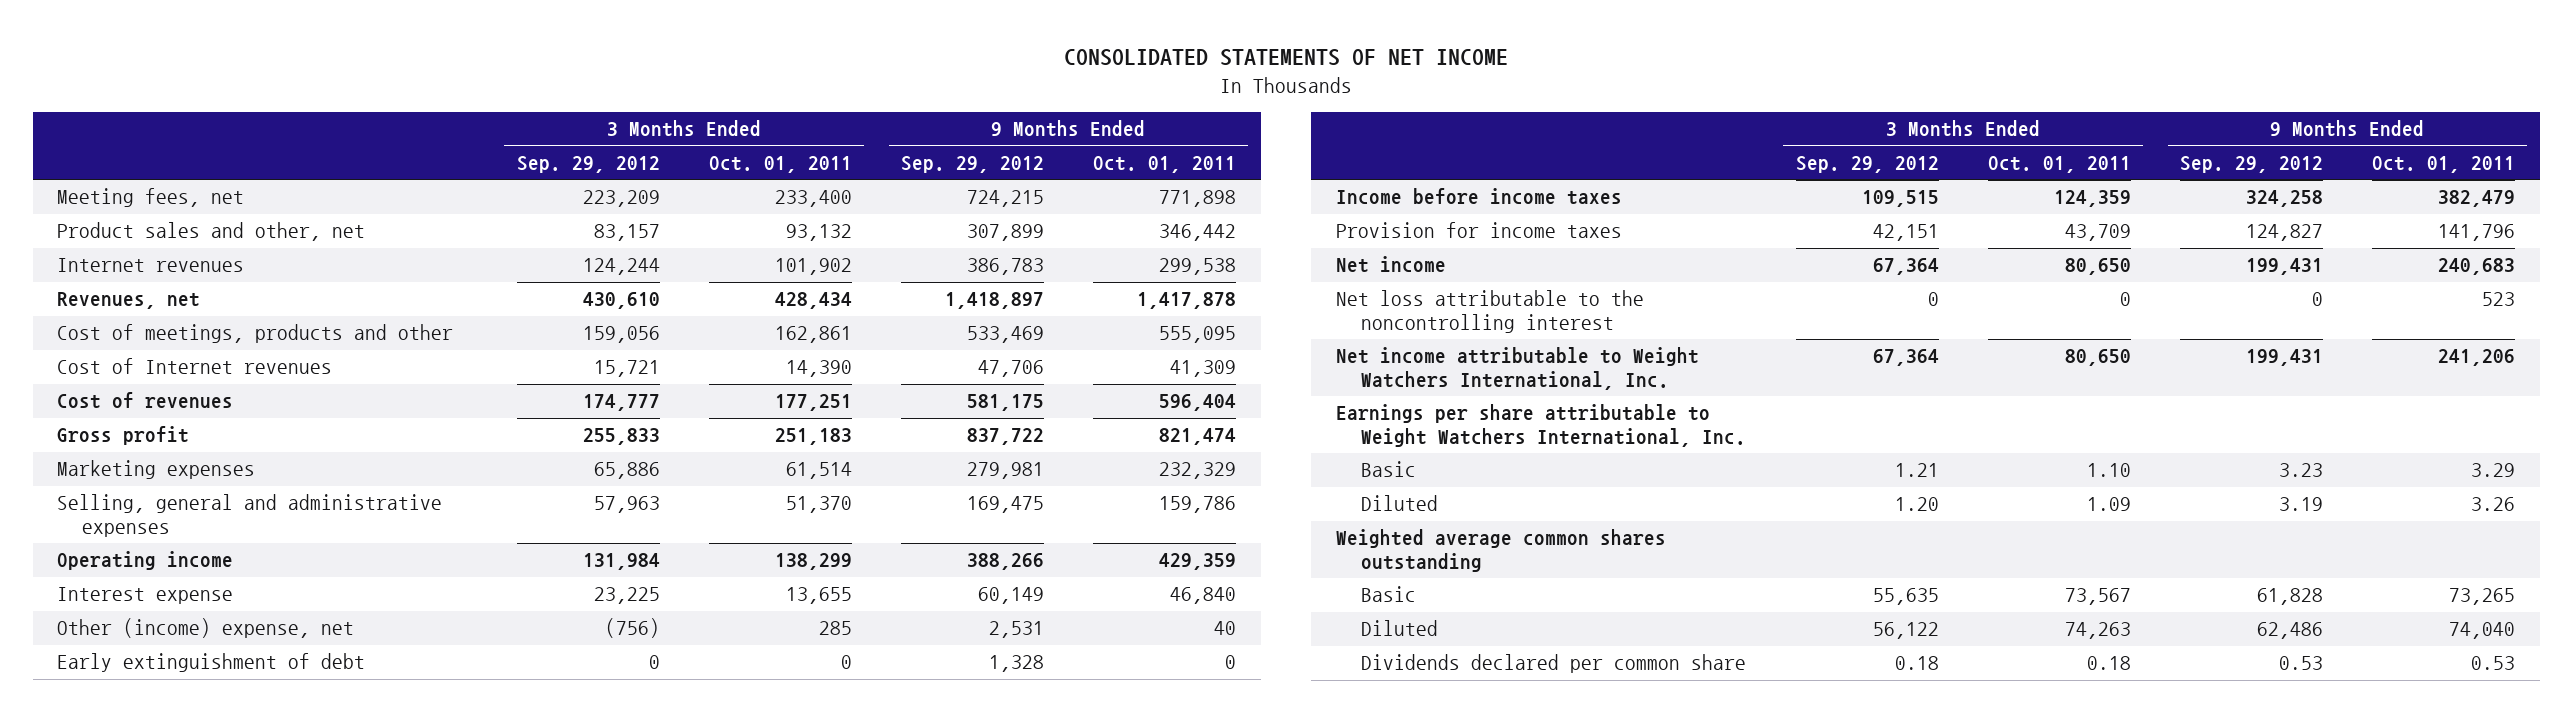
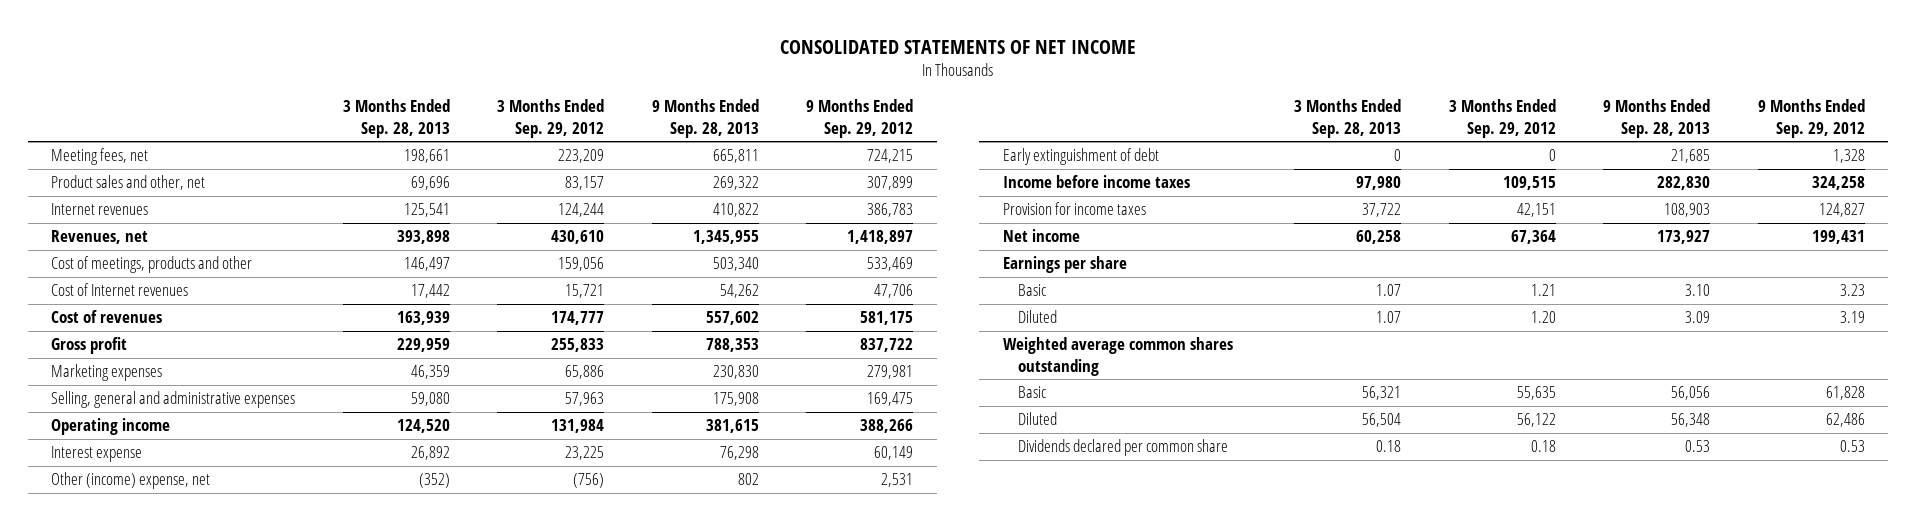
[708,155,852,173] Oct. 01, 2011 -> none
[1093,155,1237,173] Oct. 01, 2011 -> none
none -> [342,99,450,138] 3 Months Ended Sep. 28, 2013
none -> [651,99,759,138] 9 Months Ended Sep. 28, 2013
[1336,290,1645,334] Net loss attributable to the noncontrolling interest -> none
[1336,347,1700,391] Net income attributable to Weight Watchers International, Inc. -> none
[1336,404,1747,448] Earnings per share attributable to Weight Watchers International, Inc. -> [1002,256,1127,274] Earnings per share

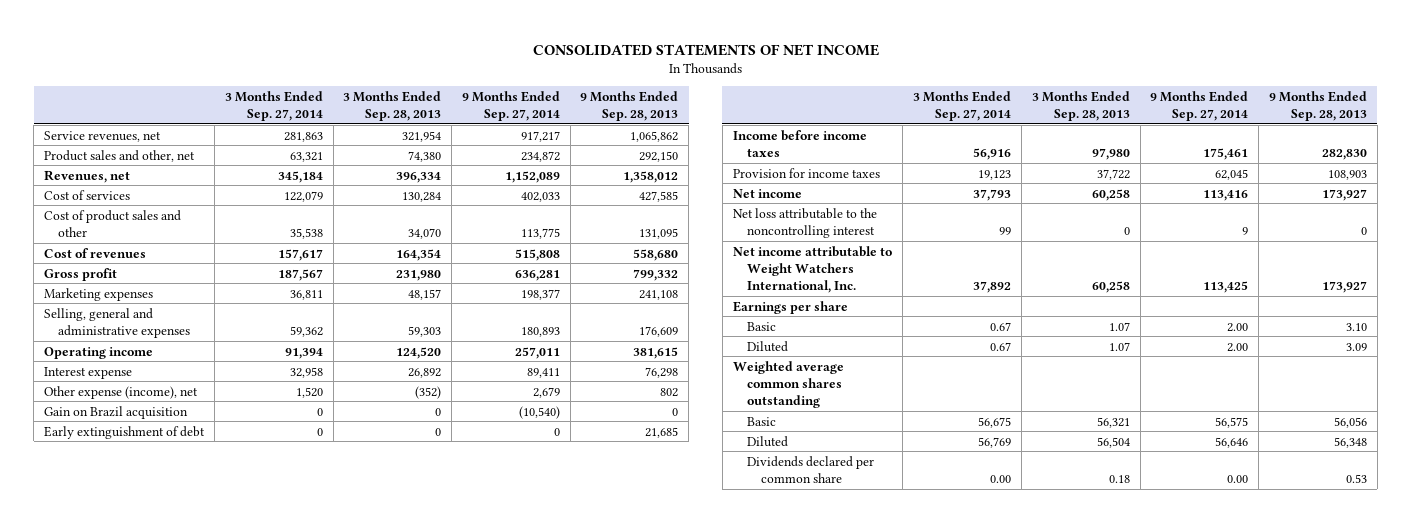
[497,99,605,138] 3 Months Ended Sep. 29, 2012 -> none
[806,99,914,138] 9 Months Ended Sep. 29, 2012 -> none
none -> [224,91,323,122] 3 Months Ended Sep. 27, 2014
none -> [461,91,560,122] 9 Months Ended Sep. 27, 2014
[51,203,149,216] Internet revenues -> none
[51,283,189,297] Cost of Internet revenues -> none
[51,148,149,166] Meeting fees, net -> [44,130,162,142] Service revenues, net
[403,149,450,164] 198,661 -> [402,130,442,142] 321,954
[712,149,759,164] 665,811 -> [630,130,679,142] 1,065,862
[410,176,450,191] 69,696 -> [408,150,442,162] 74,380
[712,176,759,191] 269,322 -> [639,150,679,162] 292,150
[396,230,450,245] 393,898 -> [396,171,442,183] 396,334
[692,230,759,245] 1,345,955 -> [623,170,679,183] 1,358,012
none -> [44,189,131,200] Cost of services
[51,256,253,274] Cost of meetings, products and other -> [44,209,182,237] Cost of product sales and other
[403,257,450,272] 146,497 -> [408,227,442,239] 34,070
[712,257,759,272] 503,340 -> [639,227,679,239] 131,095
[396,311,450,326] 163,939 -> [396,248,442,261] 164,354
[705,311,759,326] 557,602 -> [633,248,679,261] 558,680
[396,338,450,353] 229,959 -> [396,269,442,281] 231,980
[705,338,759,353] 788,353 -> [633,268,679,281] 799,332
[410,365,450,380] 46,359 -> [408,288,442,300] 48,157
[712,365,759,380] 230,830 -> [639,289,679,300] 241,108
[410,392,450,407] 59,080 -> [408,325,442,337] 59,303
[712,392,759,407] 175,908 -> [639,325,679,337] 176,609
[51,472,211,490] Other (income) expense, net -> [44,385,199,399] Other expense (income), net
none -> [44,405,189,419] Gain on Brazil acquisition
none -> [732,207,877,238] Net loss attributable to the noncontrolling interest
none -> [732,245,892,293] Net income attributable to Weight Watchers International, Inc.

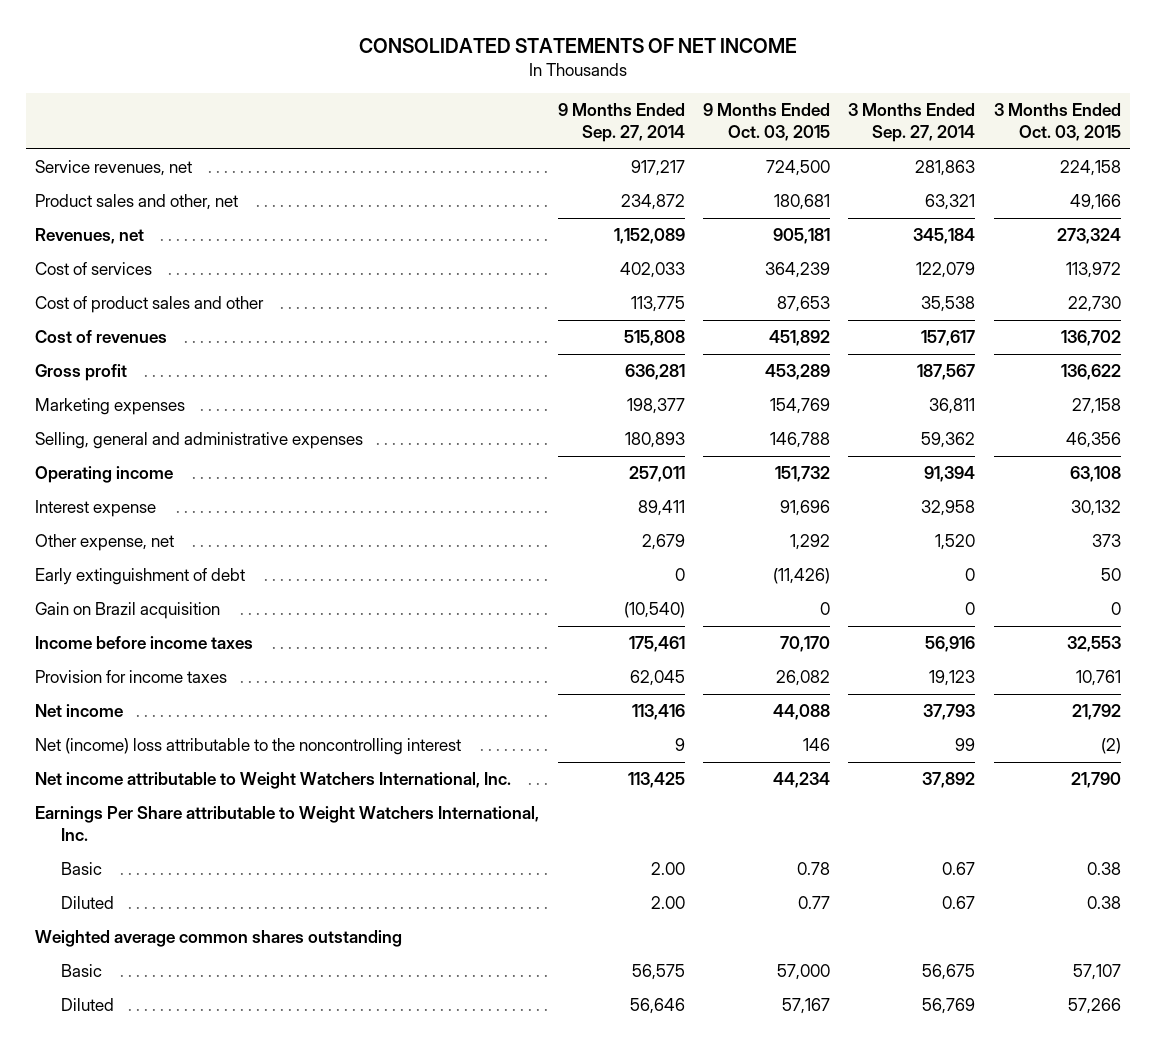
[343,91,442,122] 3 Months Ended Sep. 28, 2013 -> none
[580,91,679,122] 9 Months Ended Sep. 28, 2013 -> none
none -> [702,103,830,141] 9 Months Ended Oct. 03, 2015
none -> [993,103,1121,141] 3 Months Ended Oct. 03, 2015
[44,385,199,399] Other expense (income), net -> [35,534,175,552] Other expense, net
[44,405,189,419] Gain on Brazil acquisition -> [35,602,221,620] Gain on Brazil acquisition
[732,207,877,238] Net loss attributable to the noncontrolling interest -> [35,738,462,756] Net (income) loss attributable to the noncontrolling interest
[732,300,848,314] Earnings per share -> [35,806,540,842] Earnings Per Share attributable to Weight Watchers International, Inc.
[746,455,874,483] Dividends declared per common share -> none

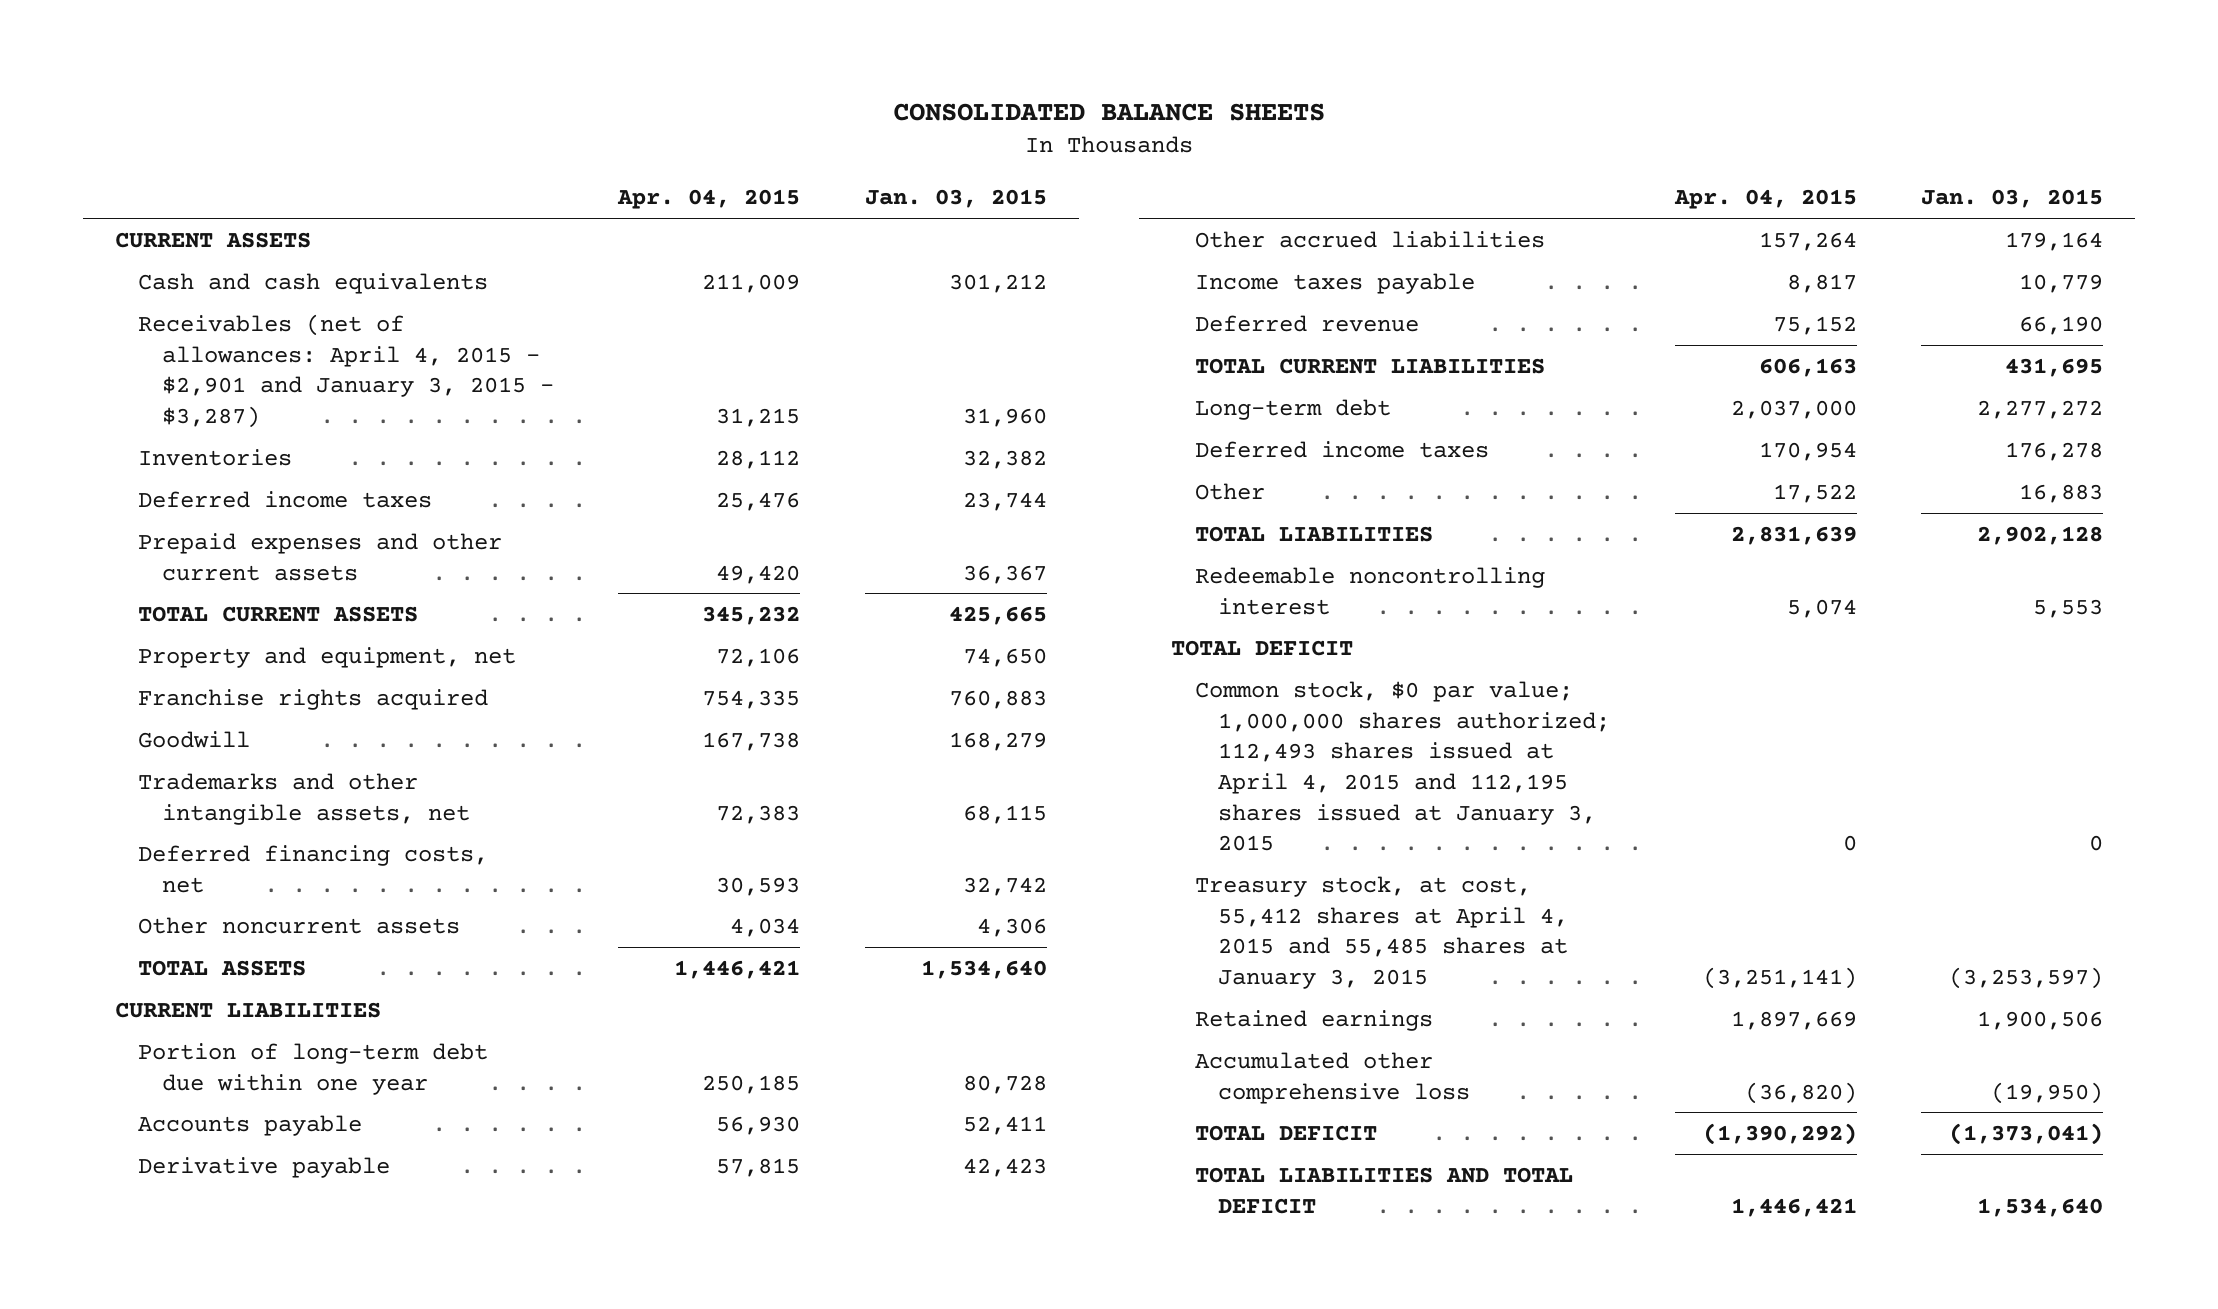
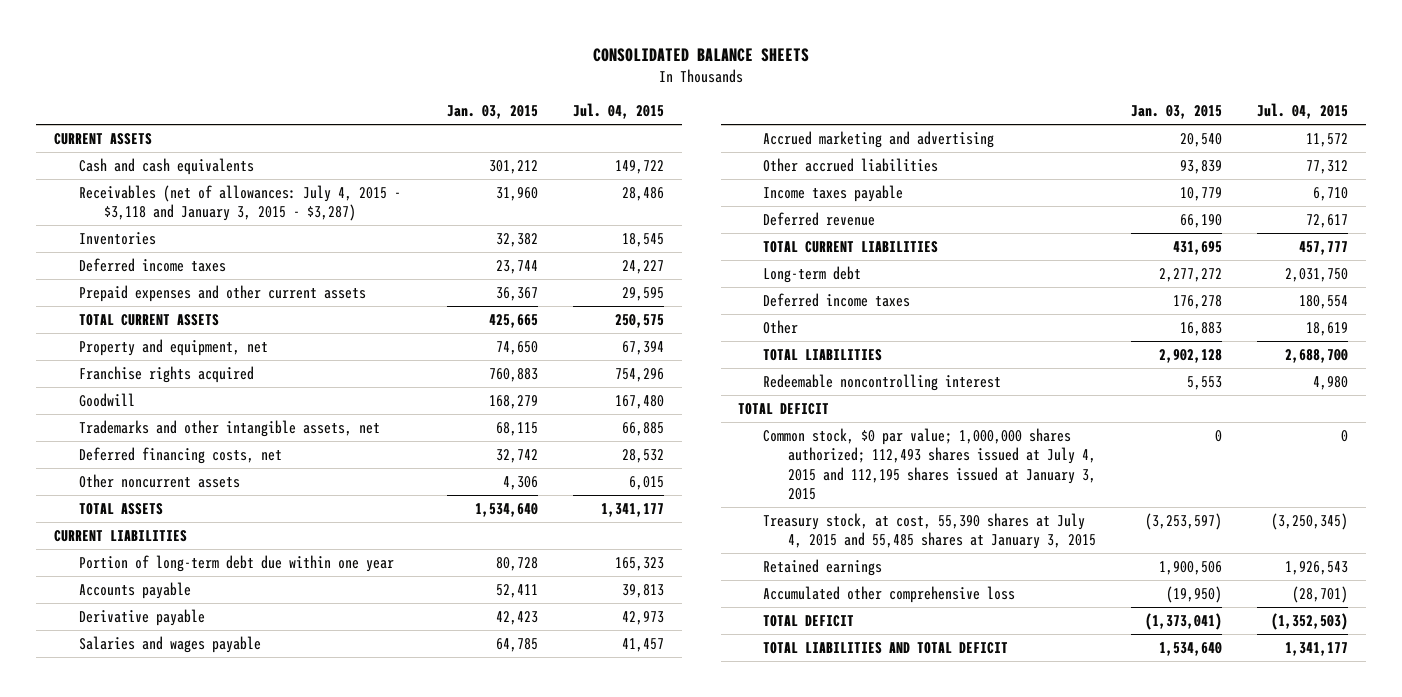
[617,189,801,210] Apr. 04, 2015 -> none
none -> [573,103,665,120] Jul. 04, 2015
[138,313,554,429] Receivables (net of allowances: April 4, 2015 - $2,901 and January 3, 2015 - $3,287) -> [78,184,401,222] Receivables (net of allowances: July 4, 2015 - $3,118 and January 3, 2015 - $3,287)
none -> [78,635,261,653] Salaries and wages payable
none -> [763,130,995,148] Accrued marketing and advertising
[2004,231,2103,251] 179,164 -> [1180,159,1223,174] 93,839
[1194,680,1611,852] Common stock, $0 par value; 1,000,000 shares authorized; 112,493 shares issued at April 4, 2015 and 112,195 shares issued at January 3, 2015 -> [763,427,1097,500] Common stock, $0 par value; 1,000,000 shares authorized; 112,493 shares issued at July 4, 2015 and 112,195 shares issued at January 3, 2015
[1194,875,1569,990] Treasury stock, at cost, 55,412 shares at April 4, 2015 and 55,485 shares at January 3, 2015 -> [763,512,1097,550] Treasury stock, at cost, 55,390 shares at July 4, 2015 and 55,485 shares at January 3, 2015

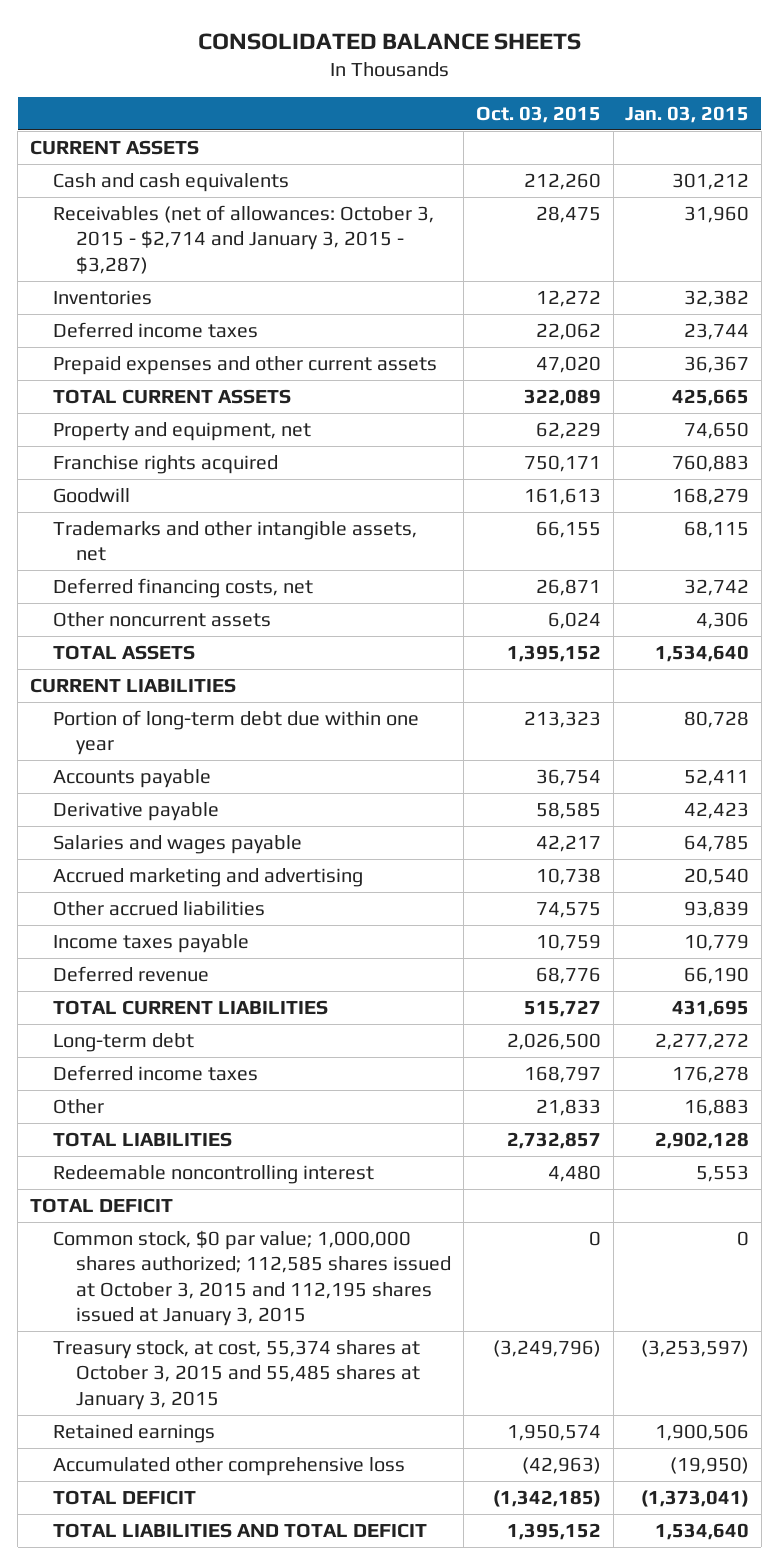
[573,103,665,120] Jul. 04, 2015 -> none
none -> [475,105,601,123] Oct. 03, 2015
[78,184,401,222] Receivables (net of allowances: July 4, 2015 - $3,118 and January 3, 2015 - $3,287) -> [53,205,435,274] Receivables (net of allowances: October 3, 2015 - $2,714 and January 3, 2015 - $3,287)
[763,427,1097,500] Common stock, $0 par value; 1,000,000 shares authorized; 112,493 shares issued at July 4, 2015 and 112,195 shares issued at January 3, 2015 -> [53,1230,452,1326] Common stock, $0 par value; 1,000,000 shares authorized; 112,585 shares issued at October 3, 2015 and 112,195 shares issued at January 3, 2015
[763,512,1097,550] Treasury stock, at cost, 55,390 shares at July 4, 2015 and 55,485 shares at January 3, 2015 -> [53,1340,421,1410] Treasury stock, at cost, 55,374 shares at October 3, 2015 and 55,485 shares at January 3, 2015

